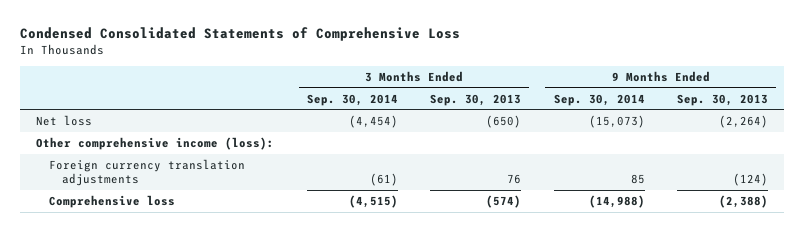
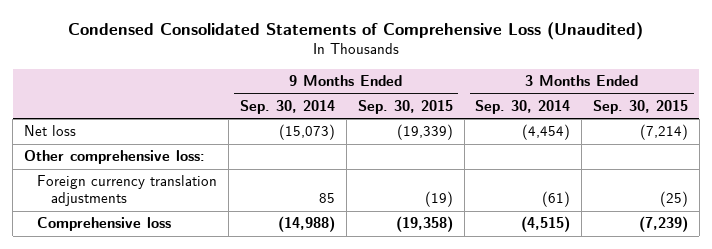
[20,27,461,42] Condensed Consolidated Statements of Comprehensive Loss -> [68,22,644,41] Condensed Consolidated Statements of Comprehensive Loss (Unaudited)
[430,93,522,106] Sep. 30, 2013 -> none
[677,93,769,106] Sep. 30, 2013 -> none
none -> [357,99,453,114] Sep. 30, 2015
none -> [593,99,689,114] Sep. 30, 2015
[36,137,275,151] Other comprehensive income (loss): -> [24,150,206,165] Other comprehensive loss:

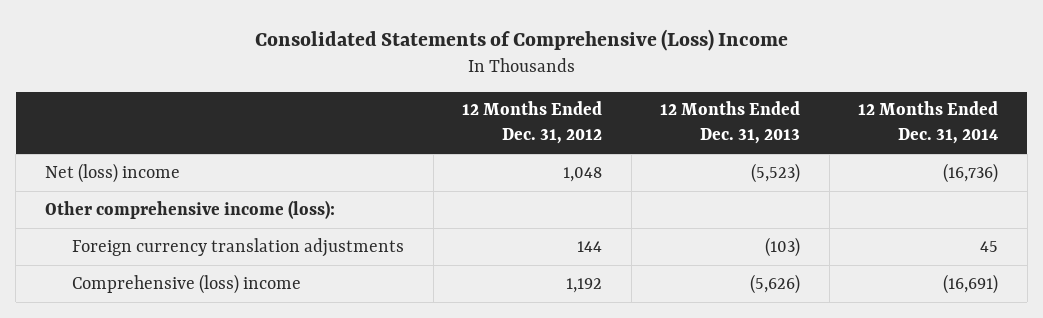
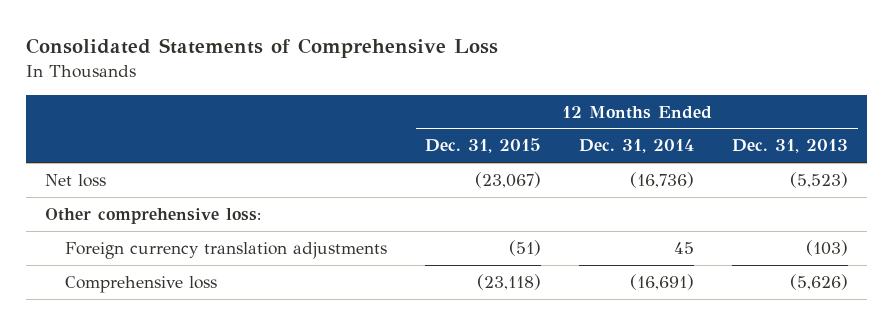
[254,28,788,51] Consolidated Statements of Comprehensive (Loss) Income -> [25,38,498,59] Consolidated Statements of Comprehensive Loss
[462,101,603,145] 12 Months Ended Dec. 31, 2012 -> none
none -> [425,138,542,154] Dec. 31, 2015
[44,162,180,183] Net (loss) income -> [44,173,106,187] Net loss
[44,199,335,219] Other comprehensive income (loss): -> [44,207,261,224] Other comprehensive loss:
[72,273,302,294] Comprehensive (loss) income -> [65,275,218,293] Comprehensive loss

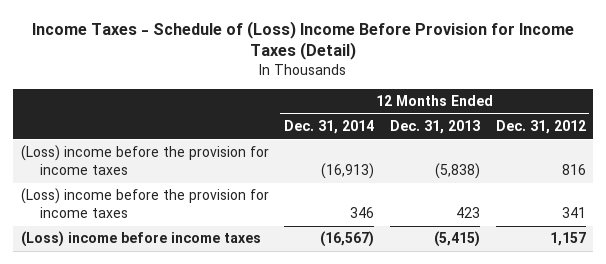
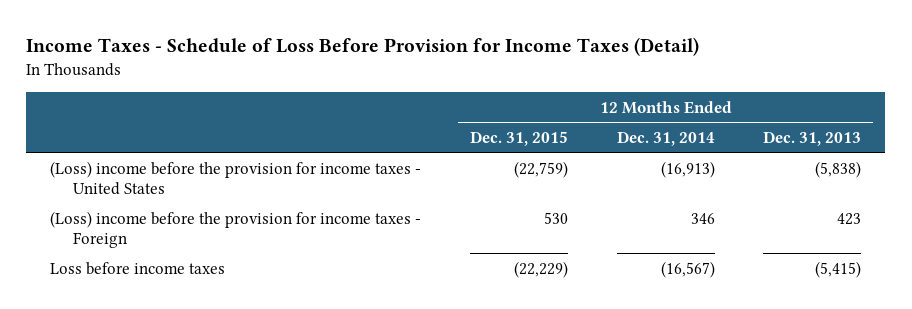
[32,20,575,61] Income Taxes - Schedule of (Loss) Income Before Provision for Income Taxes (Detail) -> [26,37,700,57] Income Taxes - Schedule of Loss Before Provision for Income Taxes (Detail)
[495,120,586,135] Dec. 31, 2012 -> none
none -> [470,130,569,146] Dec. 31, 2015
[20,145,269,176] (Loss) income before the provision for income taxes -> [50,160,422,195] (Loss) income before the provision for income taxes - United States
[20,188,269,219] (Loss) income before the provision for income taxes -> [50,210,422,248] (Loss) income before the provision for income taxes - Foreign
[20,231,261,248] (Loss) income before income taxes -> [50,261,226,275] Loss before income taxes

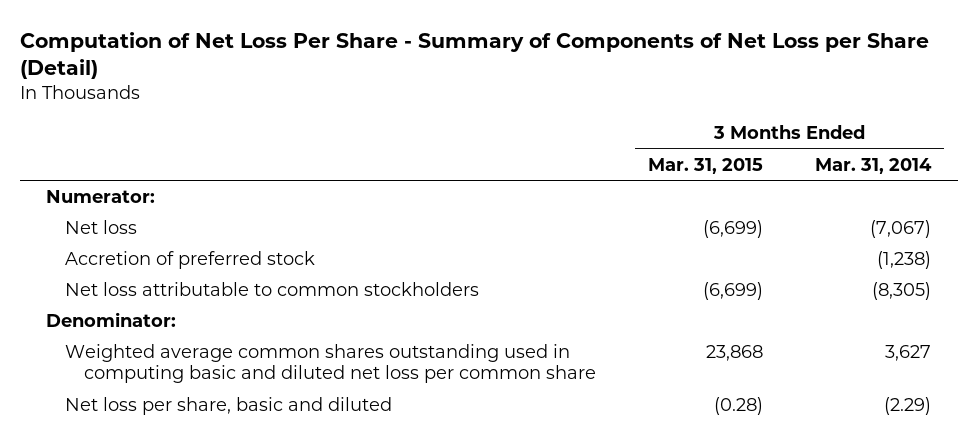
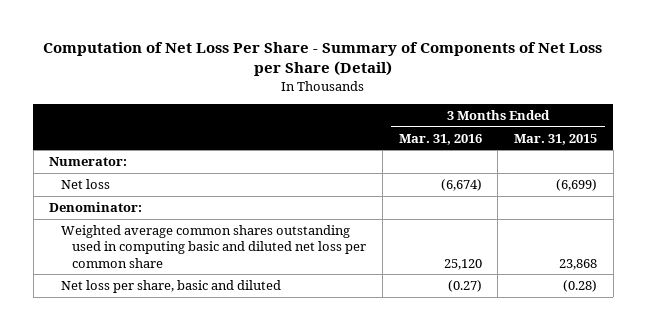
[815,157,933,174] Mar. 31, 2014 -> none
none -> [398,133,482,145] Mar. 31, 2016
[64,250,315,269] Accretion of preferred stock -> none
[64,281,479,296] Net loss attributable to common stockholders -> none

